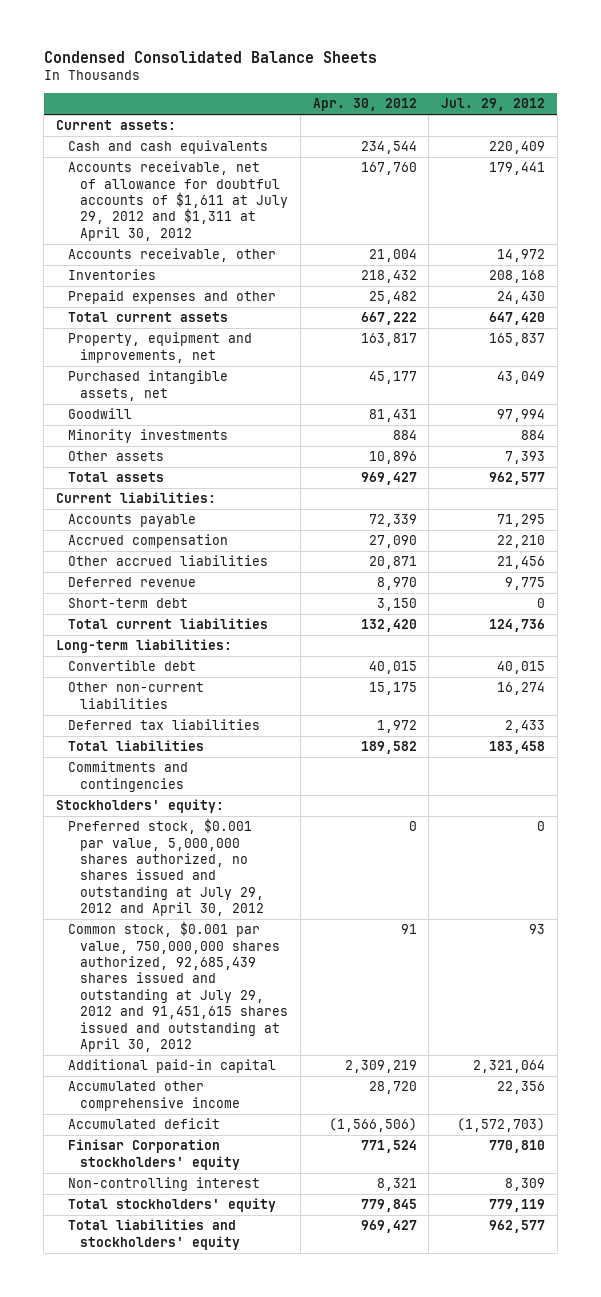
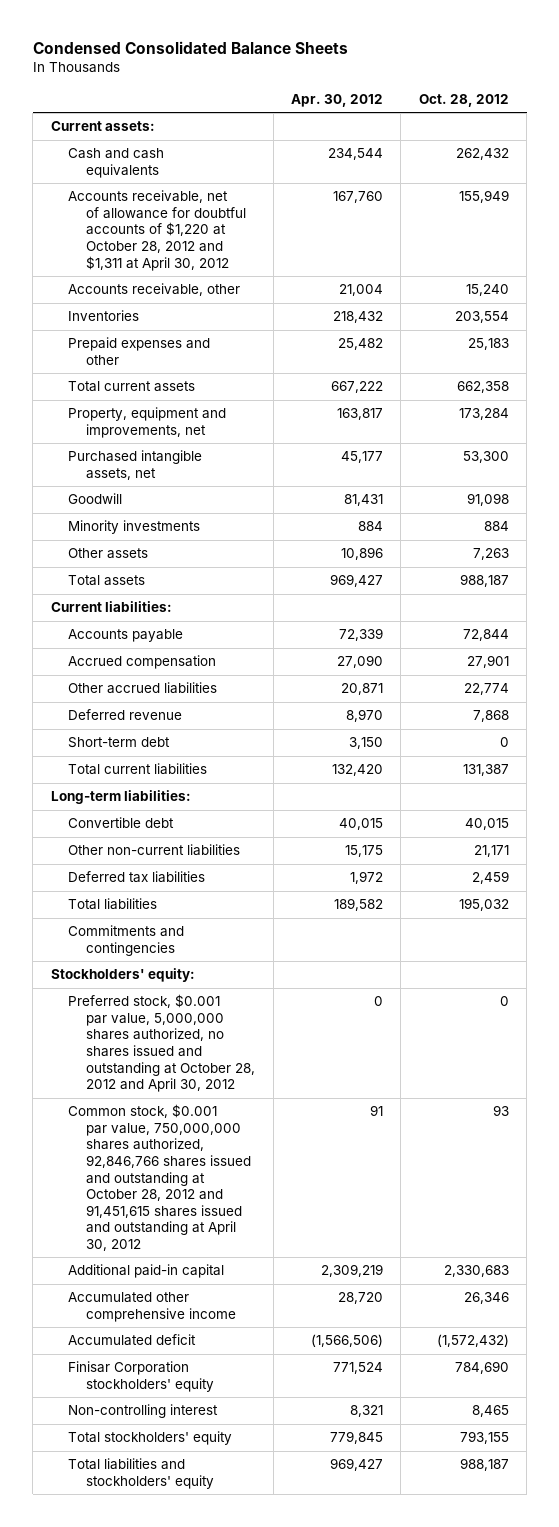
[441,98,546,112] Jul. 29, 2012 -> none
none -> [418,93,509,107] Oct. 28, 2012
[68,161,289,241] Accounts receivable, net of allowance for doubtful accounts of $1,611 at July 29, 2012 and $1,311 at April 30, 2012 -> [68,190,247,271] Accounts receivable, net of allowance for doubtful accounts of $1,220 at October 28, 2012 and $1,311 at April 30, 2012
[68,818,265,917] Preferred stock, $0.001 par value, 5,000,000 shares authorized, no shares issued and outstanding at July 29, 2012 and April 30, 2012 -> [68,994,256,1093] Preferred stock, $0.001 par value, 5,000,000 shares authorized, no shares issued and outstanding at October 28, 2012 and April 30, 2012
[68,921,289,1053] Common stock, $0.001 par value, 750,000,000 shares authorized, 92,685,439 shares issued and outstanding at July 29, 2012 and 91,451,615 shares issued and outstanding at April 30, 2012 -> [68,1104,252,1252] Common stock, $0.001 par value, 750,000,000 shares authorized, 92,846,766 shares issued and outstanding at October 28, 2012 and 91,451,615 shares issued and outstanding at April 30, 2012

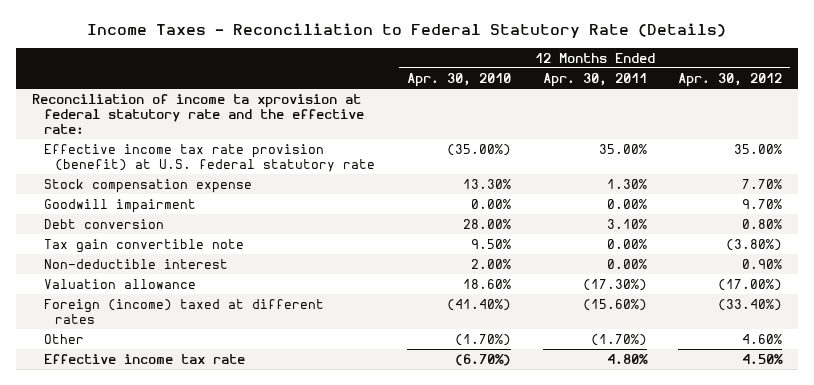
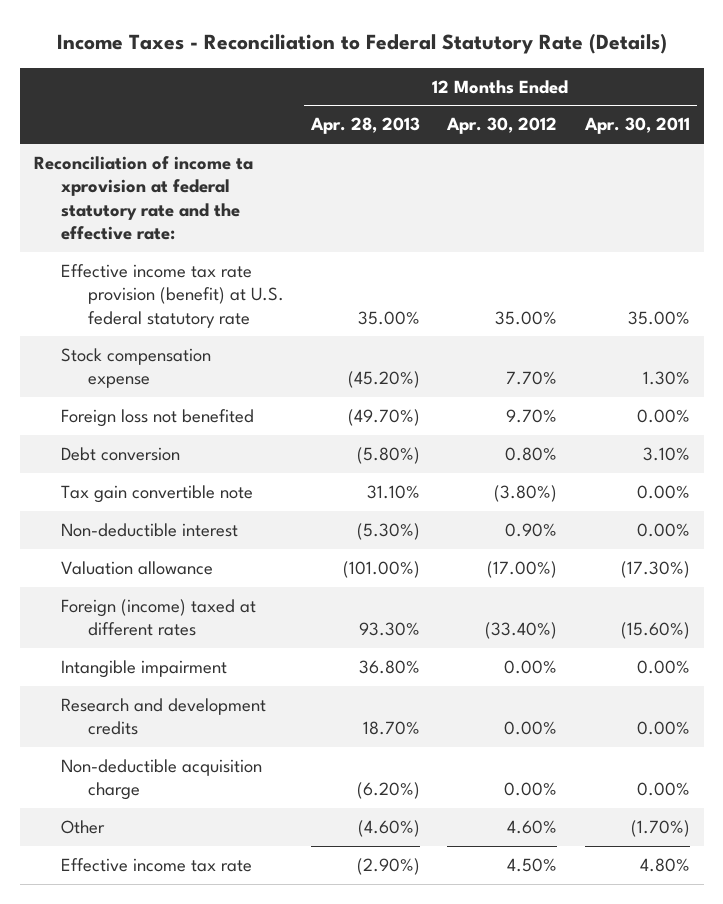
[407,72,512,87] Apr. 30, 2010 -> none
none -> [310,117,421,135] Apr. 28, 2013
[43,198,196,213] Goodwill impairment -> none
none -> [60,409,254,428] Foreign loss not benefited
none -> [60,660,227,679] Intangible impairment
none -> [60,698,266,736] Research and development credits
none -> [60,759,262,801] Non-deductible acquisition charge

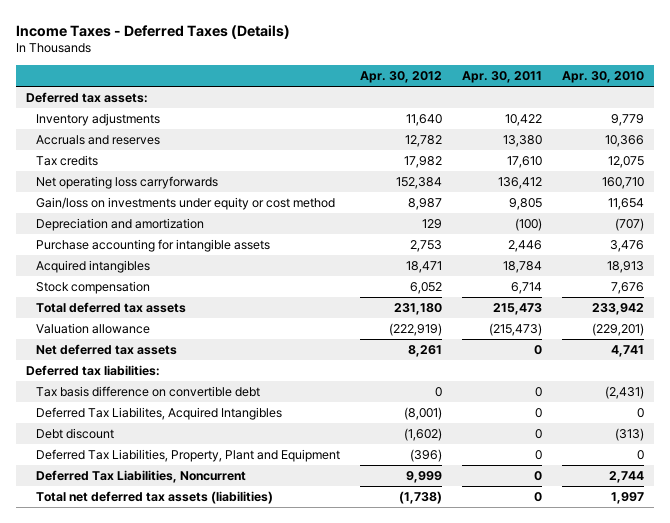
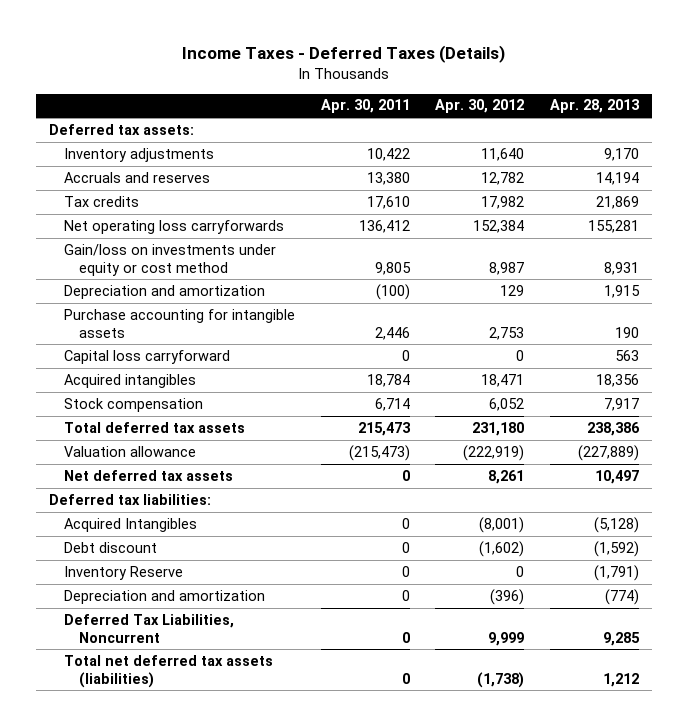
[561,70,644,83] Apr. 30, 2010 -> none
none -> [550,99,641,114] Apr. 28, 2013
none -> [64,349,231,364] Capital loss carryforward
[36,386,261,398] Tax basis difference on convertible debt -> none
[36,407,283,421] Deferred Tax Liabilites, Acquired Intangibles -> [64,517,198,532] Acquired Intangibles
none -> [64,565,184,580] Inventory Reserve
[36,449,341,463] Deferred Tax Liabilities, Property, Plant and Equipment -> [64,589,266,604] Depreciation and amortization

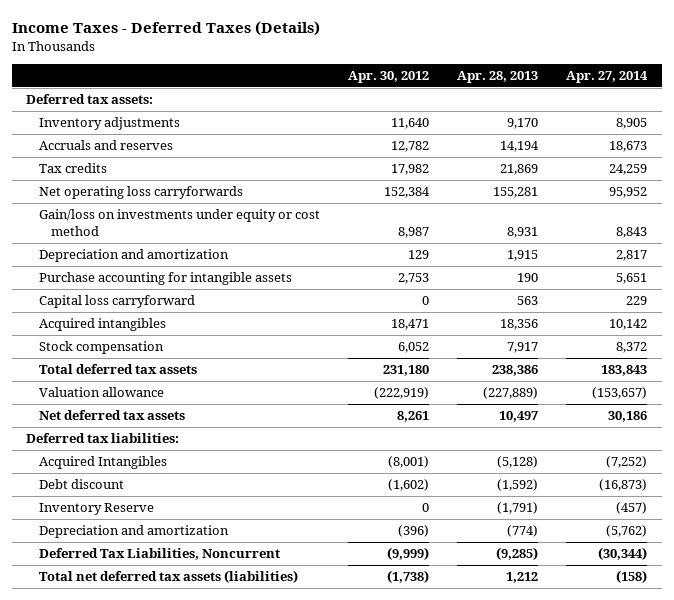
[320,99,410,114] Apr. 30, 2011 -> none
none -> [566,70,649,83] Apr. 27, 2014
[488,631,525,646] 9,999 -> [387,547,430,561] (9,999)
[603,631,641,646] 9,285 -> [496,547,539,561] (9,285)

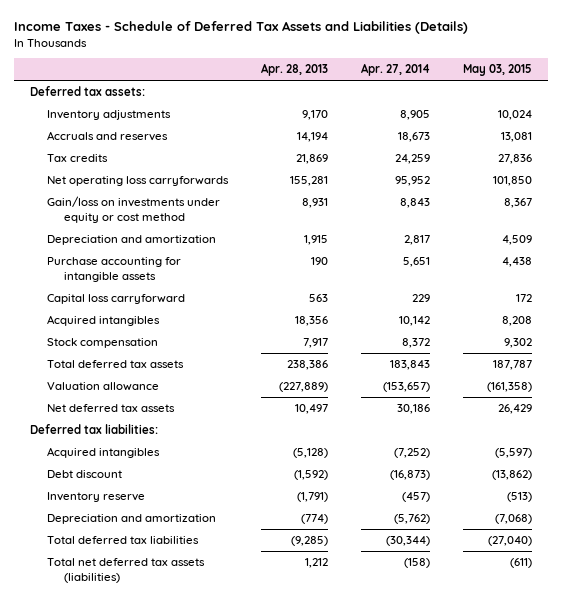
[12,20,321,36] Income Taxes - Deferred Taxes (Details) -> [13,21,468,35] Income Taxes - Schedule of Deferred Tax Assets and Liabilities (Details)
[348,70,430,83] Apr. 30, 2012 -> none
none -> [462,64,532,77] May 03, 2015
[38,456,167,470] Acquired Intangibles -> [47,447,161,459] Acquired intangibles
[38,503,154,516] Inventory Reserve -> [47,492,146,503] Inventory reserve
[38,548,280,561] Deferred Tax Liabilities, Noncurrent -> [47,536,200,545] Total deferred tax liabilities

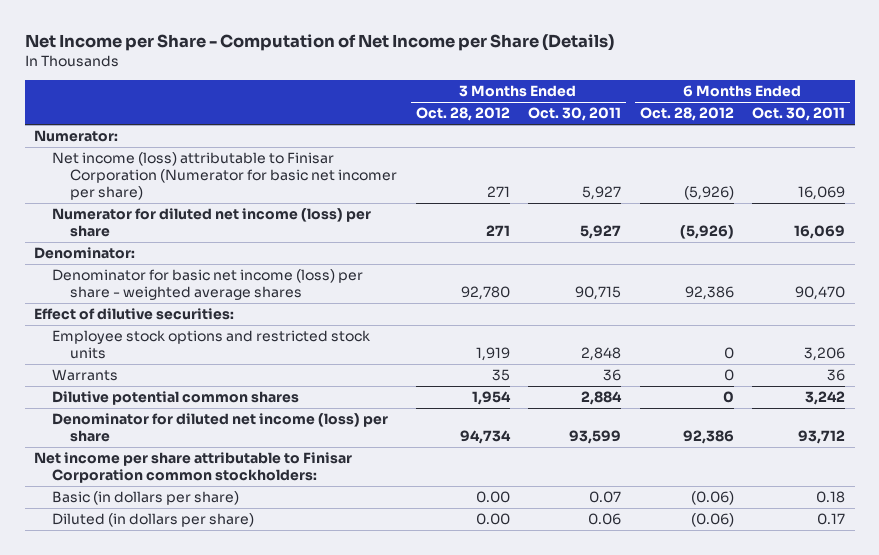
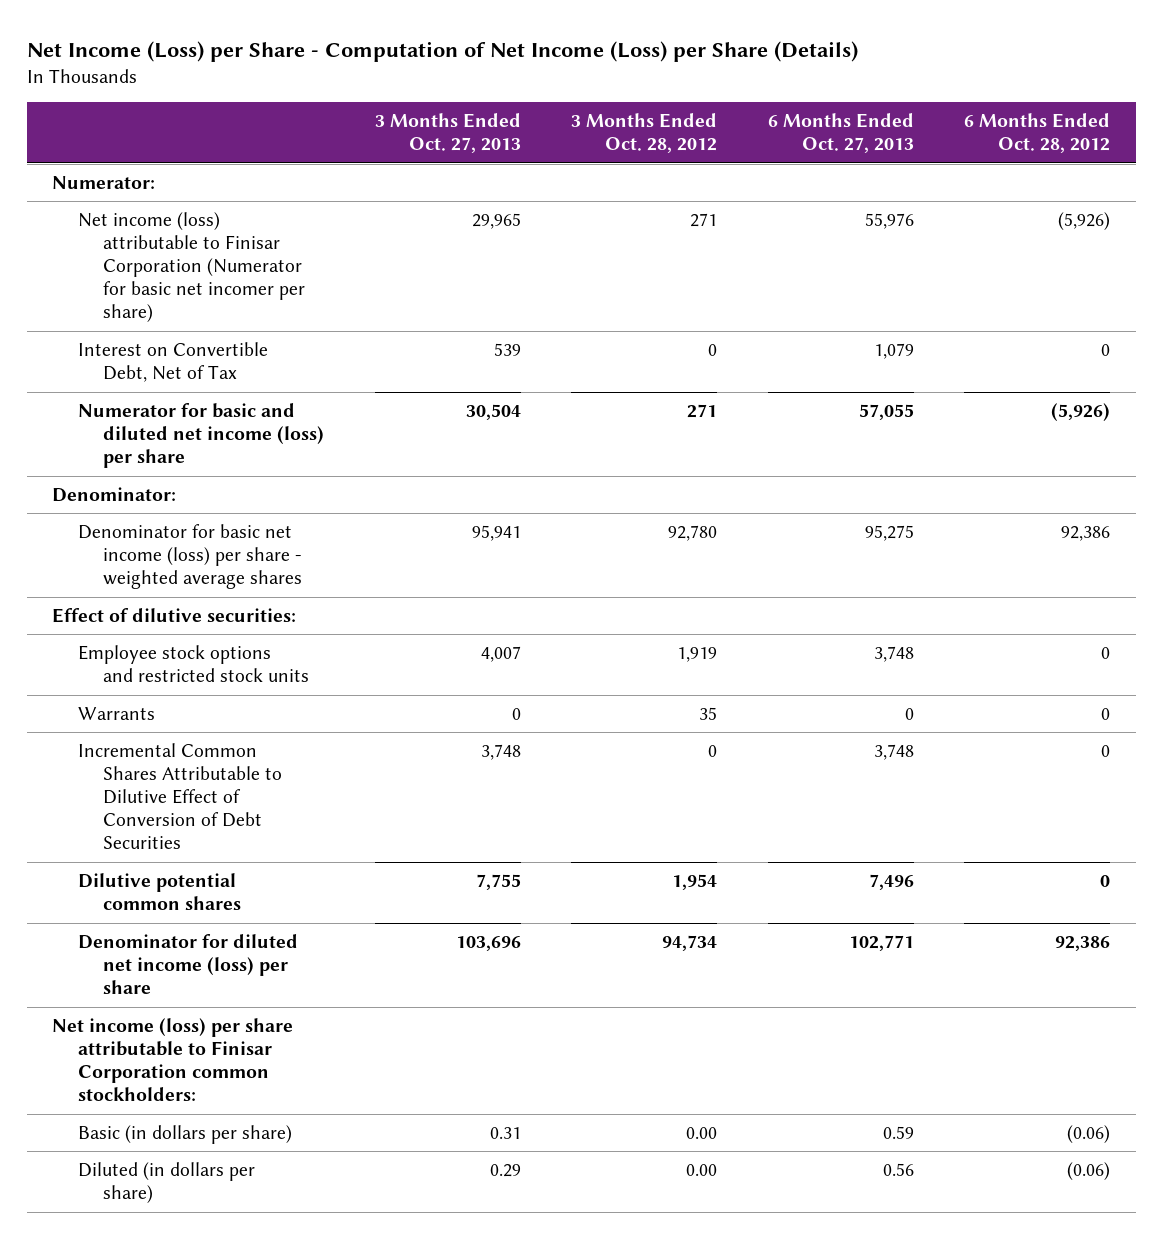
[24,33,614,51] Net Income per Share - Computation of Net Income per Share (Details) -> [26,40,858,62] Net Income (Loss) per Share - Computation of Net Income (Loss) per Share (Details)
[528,107,622,122] Oct. 30, 2011 -> none
[752,107,846,122] Oct. 30, 2011 -> none
none -> [374,113,521,154] 3 Months Ended Oct. 27, 2013
none -> [767,113,914,154] 6 Months Ended Oct. 27, 2013
none -> [77,341,268,383] Interest on Convertible Debt, Net of Tax
[52,208,372,238] Numerator for diluted net income (loss) per share -> [77,402,324,469] Numerator for basic and diluted net income (loss) per share
none -> [77,742,282,850] Incremental Common Shares Attributable to Dilutive Effect of Conversion of Debt Securities
[34,452,353,484] Net income per share attributable to Finisar Corporation common stockholders: -> [52,1017,294,1102] Net income (loss) per share attributable to Finisar Corporation common stockholders:

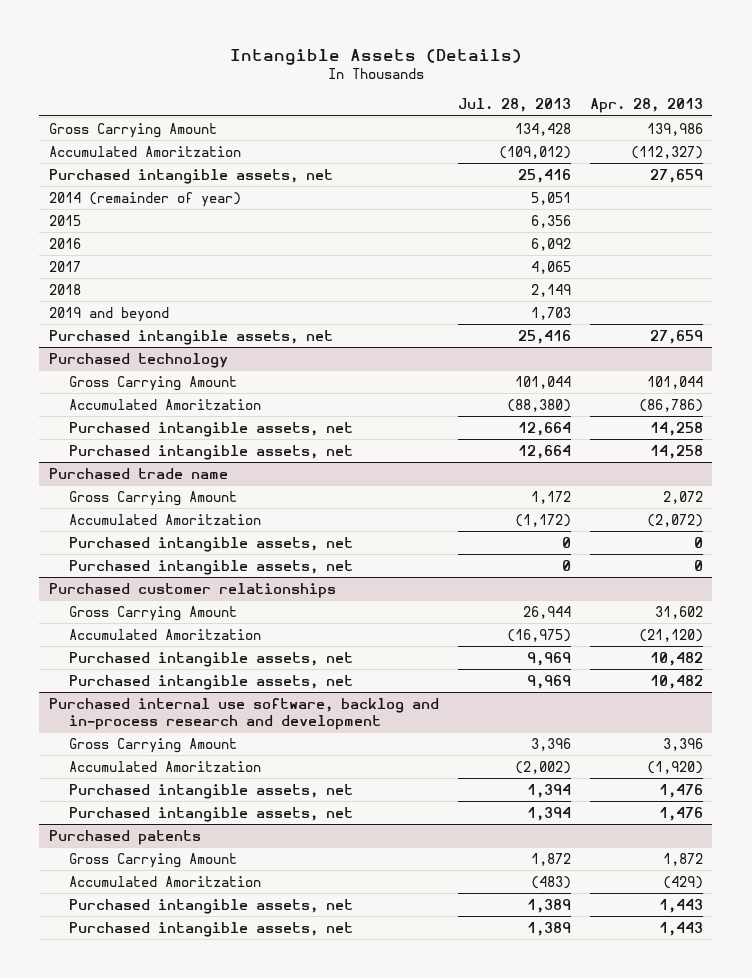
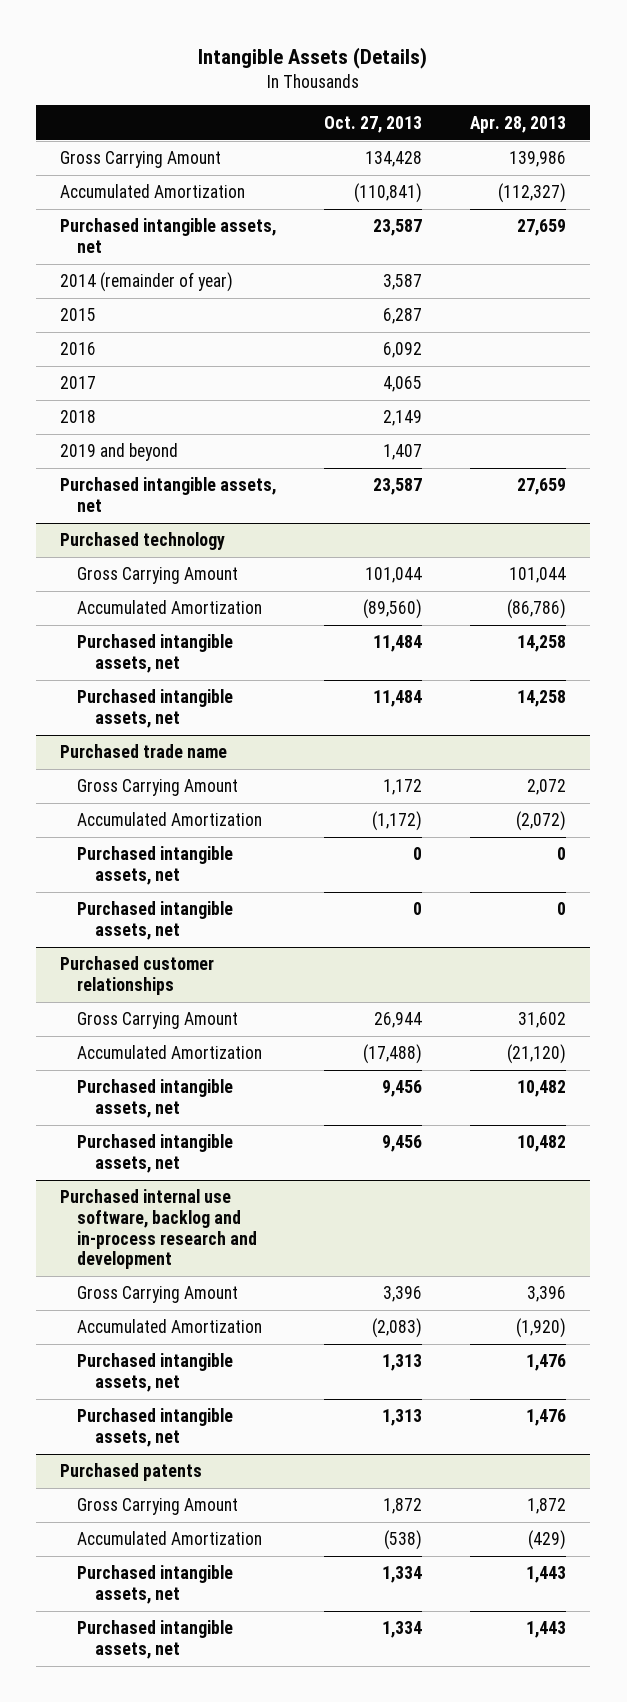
[457,98,571,113] Jul. 28, 2013 -> none
none -> [324,115,423,133] Oct. 27, 2013
[48,145,241,157] Accumulated Amoritzation -> [60,184,246,199] Accumulated Amortization
[69,398,262,410] Accumulated Amoritzation -> [77,600,263,615] Accumulated Amortization
[69,513,262,525] Accumulated Amoritzation -> [77,812,263,827] Accumulated Amortization
[69,628,262,640] Accumulated Amoritzation -> [77,1045,263,1060] Accumulated Amortization
[69,760,262,772] Accumulated Amoritzation -> [77,1319,263,1334] Accumulated Amortization
[69,875,262,887] Accumulated Amoritzation -> [77,1531,263,1546] Accumulated Amortization

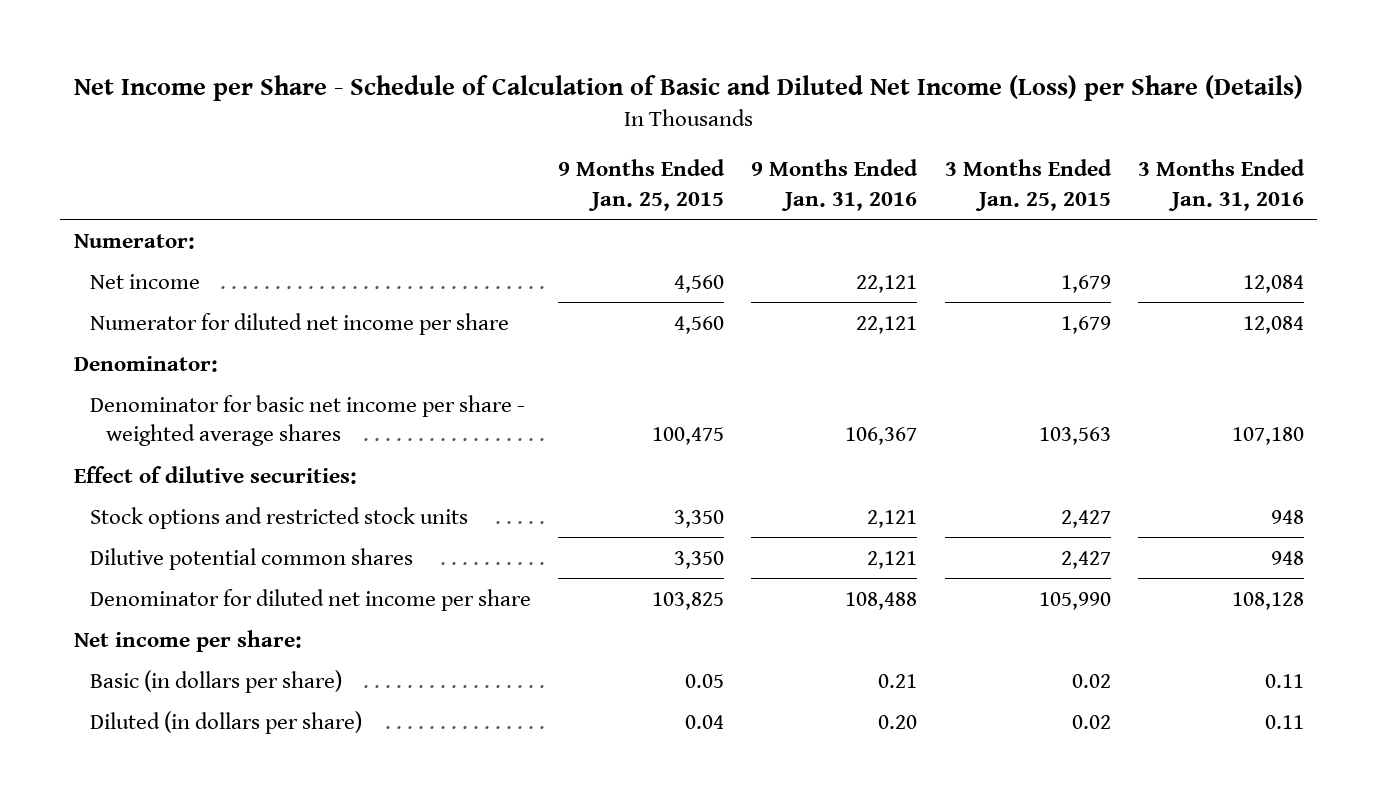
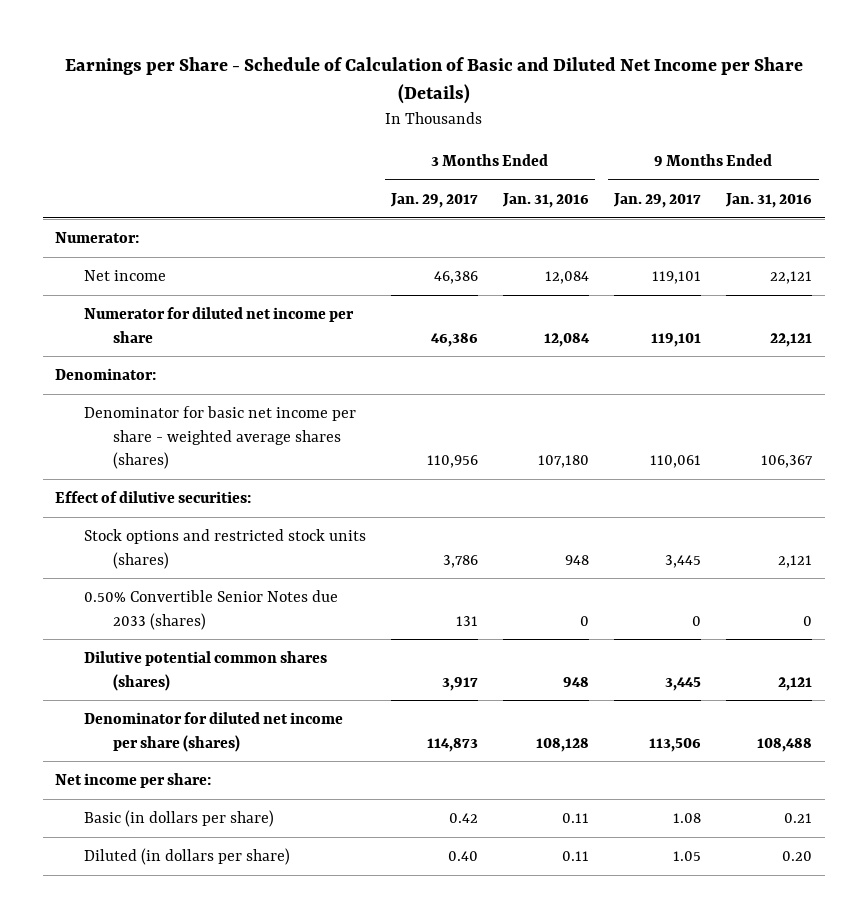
[73,75,1303,102] Net Income per Share - Schedule of Calculation of Basic and Diluted Net Income (Loss) per Share (Details) -> [64,56,803,105] Earnings per Share - Schedule of Calculation of Basic and Diluted Net Income per Share (Details)
[558,159,726,211] 9 Months Ended Jan. 25, 2015 -> none
[944,159,1112,211] 3 Months Ended Jan. 25, 2015 -> none
none -> [390,192,479,208] Jan. 29, 2017
none -> [613,192,702,208] Jan. 29, 2017
[90,394,526,447] Denominator for basic net income per share - weighted average shares -> [84,406,357,470] Denominator for basic net income per share - weighted average shares (shares)
[90,506,469,529] Stock options and restricted stock units -> [84,529,367,569] Stock options and restricted stock units (shares)
none -> [84,590,339,630] 0.50% Convertible Senior Notes due 2033 (shares)
[90,547,414,570] Dilutive potential common shares -> [84,651,328,691] Dilutive potential common shares (shares)
[90,588,532,611] Denominator for diluted net income per share -> [84,712,344,752] Denominator for diluted net income per share (shares)

